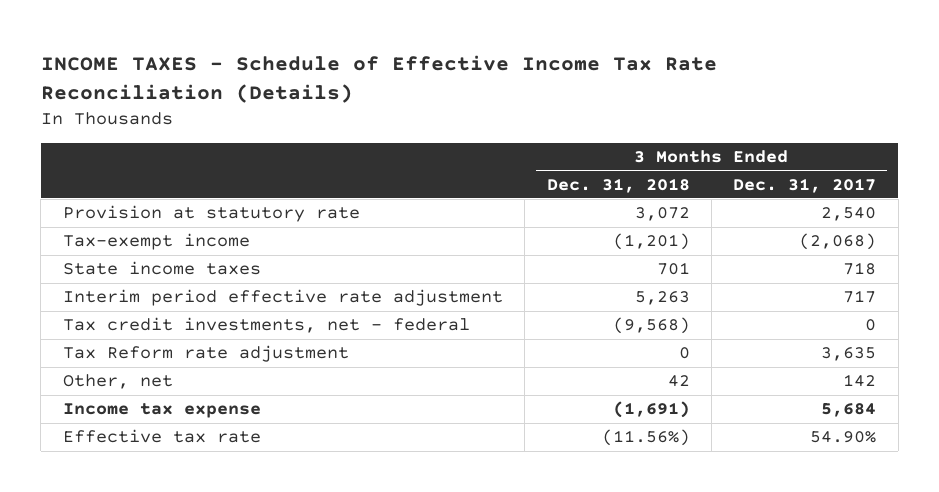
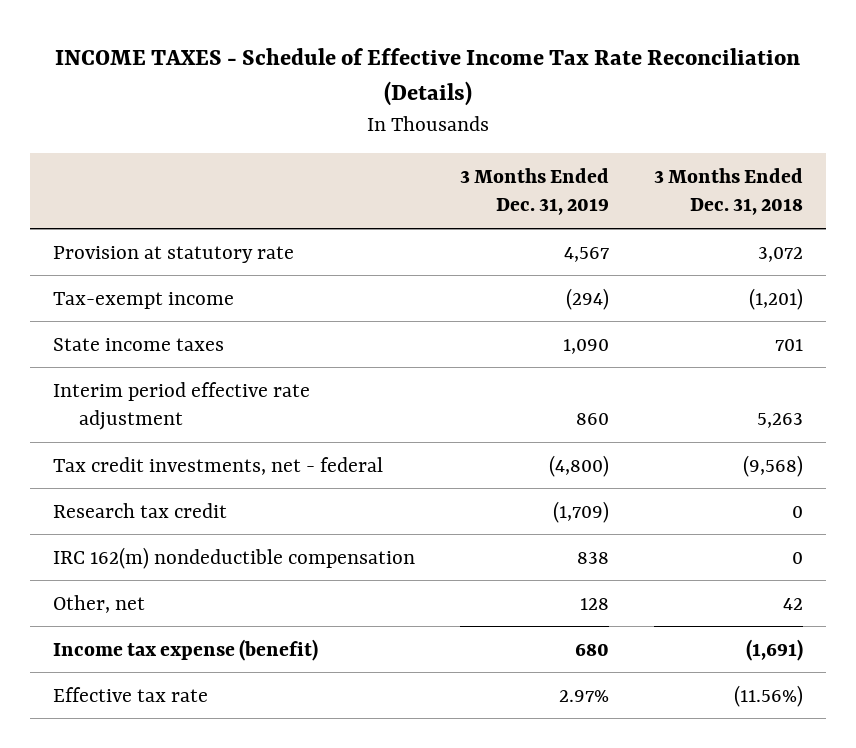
[733,177,877,193] Dec. 31, 2017 -> none
none -> [460,167,610,216] 3 Months Ended Dec. 31, 2019
[62,345,349,363] Tax Reform rate adjustment -> none
none -> [52,502,227,518] Research tax credit
none -> [52,546,415,569] IRC 162(m) nondeductible compensation
[62,403,261,419] Income tax expense -> [52,638,318,661] Income tax expense (benefit)

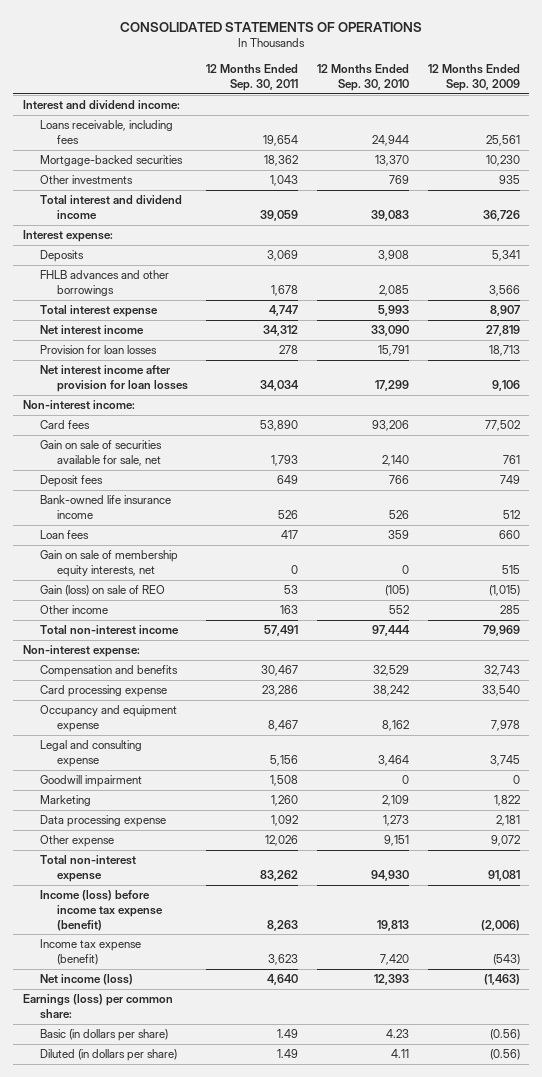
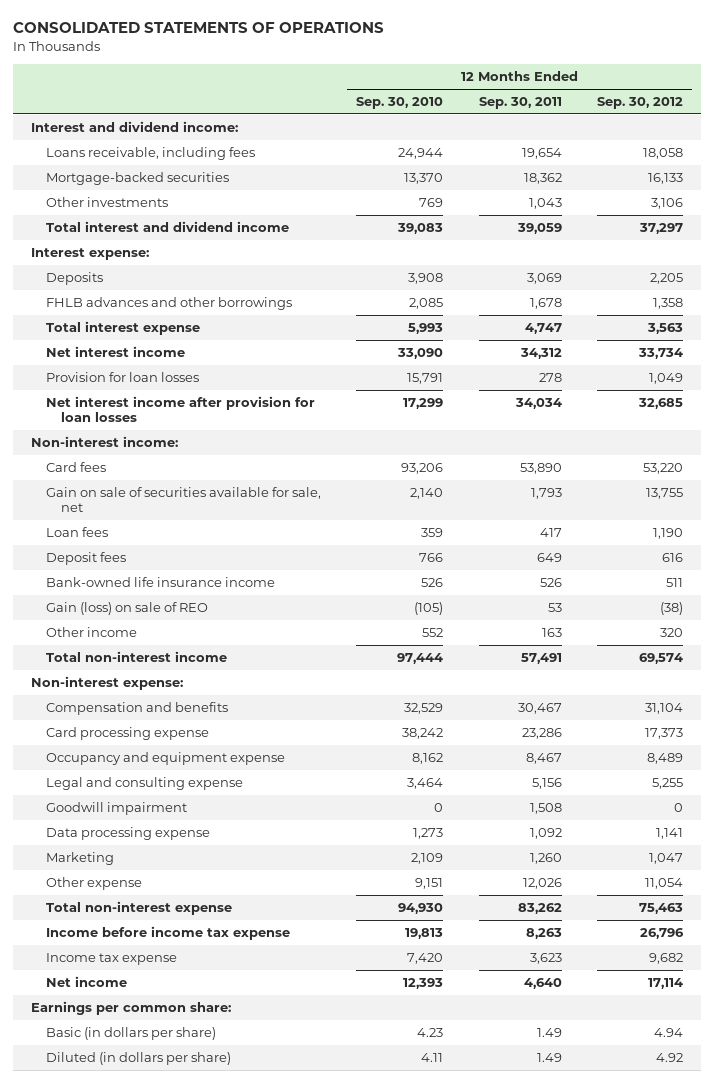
[427,64,520,92] 12 Months Ended Sep. 30, 2009 -> none
none -> [597,97,684,110] Sep. 30, 2012
[39,530,89,540] Loan fees -> [45,526,108,537] Loan fees
[39,550,178,577] Gain on sale of membership equity interests, net -> none
[39,795,91,807] Marketing -> [45,851,114,865] Marketing
[39,890,163,931] Income (loss) before income tax expense (benefit) -> [45,925,290,940] Income before income tax expense
[39,939,141,965] Income tax expense (benefit) -> [45,952,177,965] Income tax expense
[39,974,133,986] Net income (loss) -> [45,975,127,987] Net income
[22,994,173,1019] Earnings (loss) per common share: -> [30,1000,231,1015] Earnings per common share:

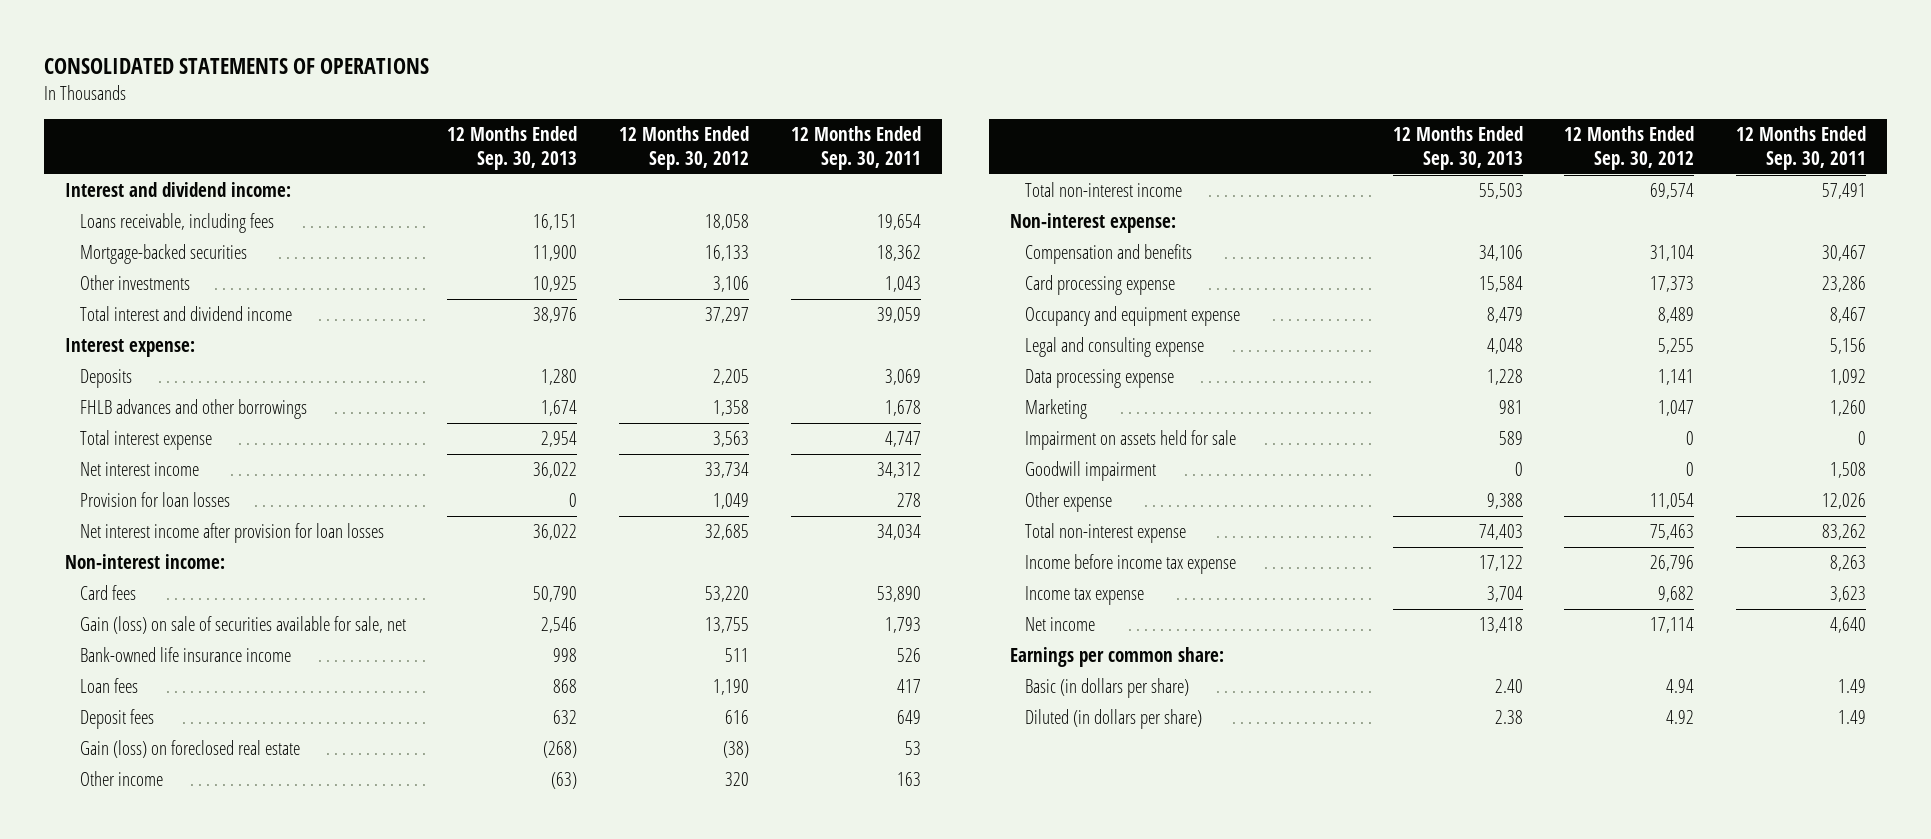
[356,97,444,110] Sep. 30, 2010 -> none
none -> [447,126,578,171] 12 Months Ended Sep. 30, 2013
[45,486,321,513] Gain on sale of securities available for sale, net -> [79,616,406,635] Gain (loss) on sale of securities available for sale, net
[45,576,275,587] Bank-owned life insurance income -> [79,647,291,663] Bank-owned life insurance income
[45,601,208,615] Gain (loss) on sale of REO -> [79,740,300,759] Gain (loss) on foreclosed real estate
none -> [1024,430,1236,451] Impairment on assets held for sale
[45,801,187,815] Goodwill impairment -> [1024,461,1156,482] Goodwill impairment

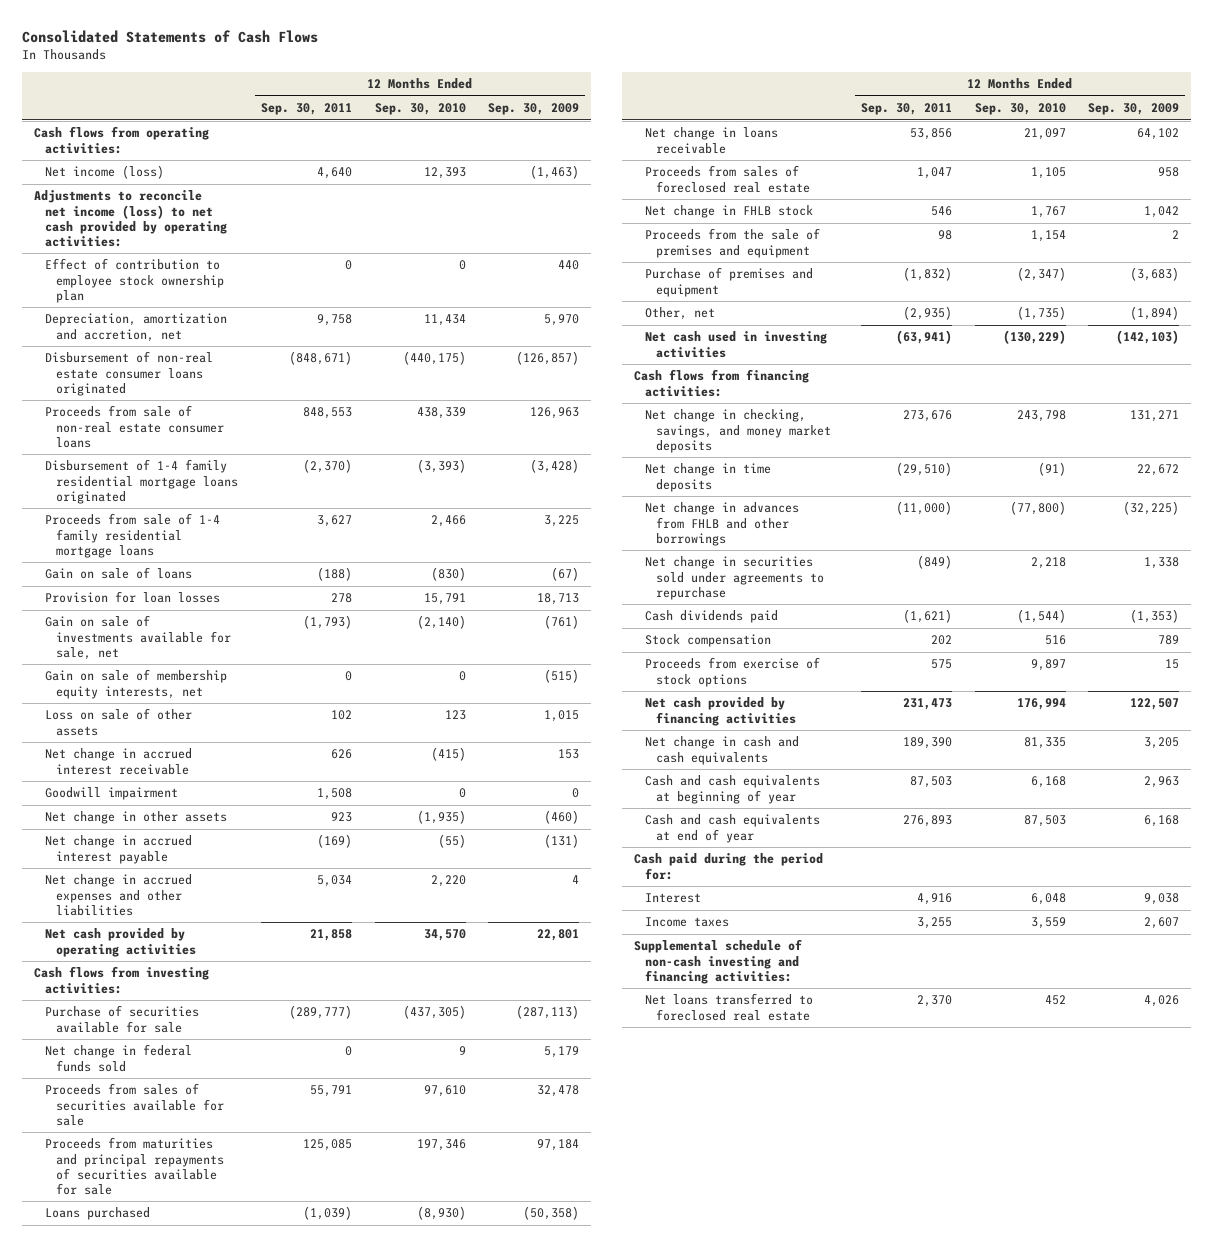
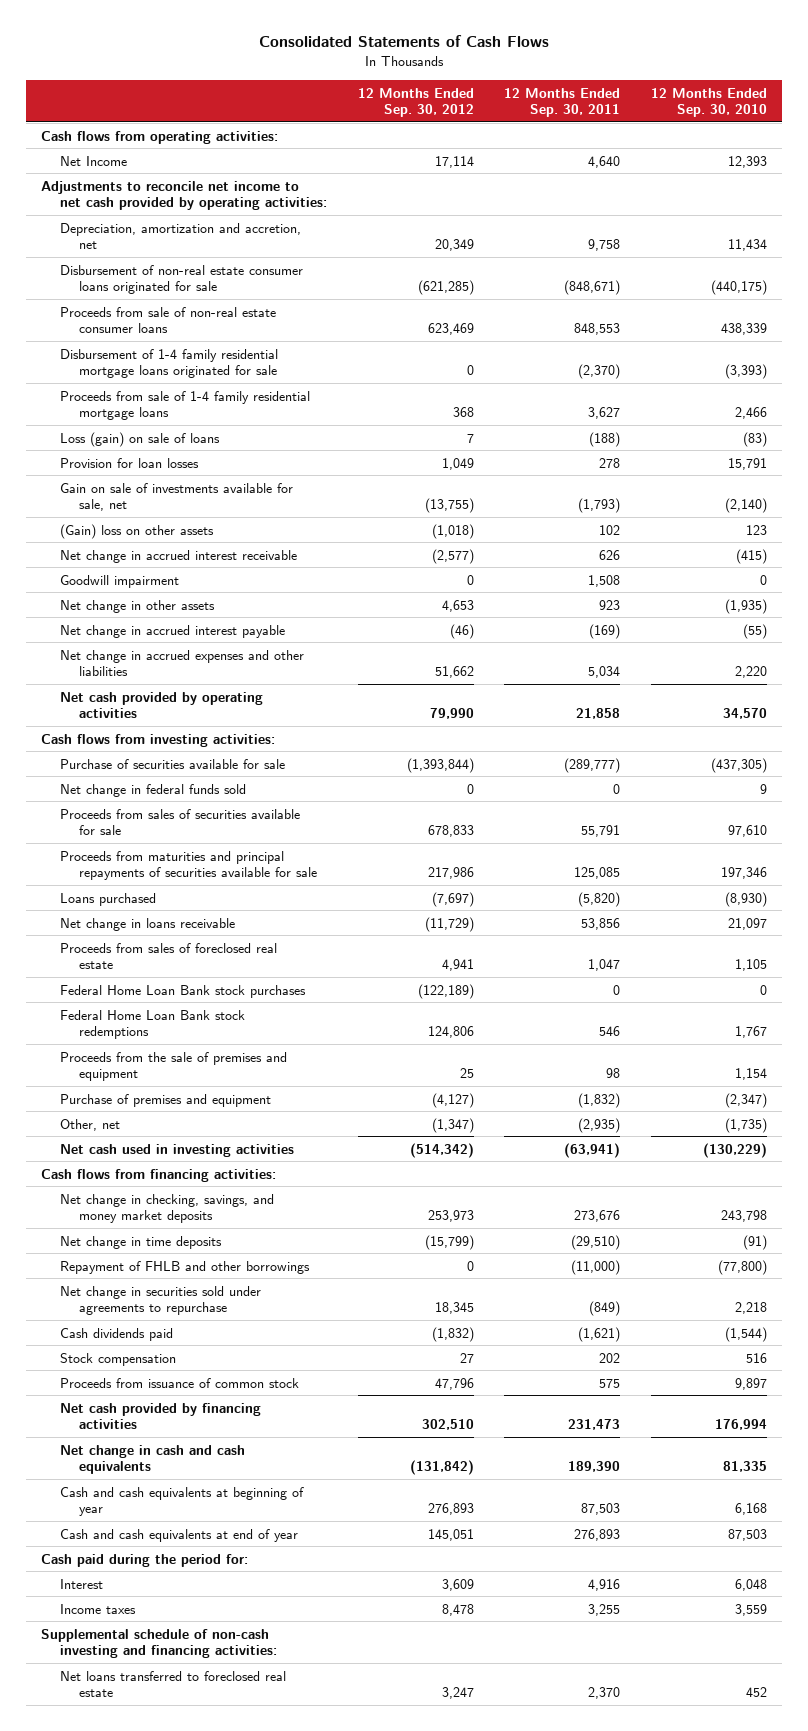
[488,103,580,116] Sep. 30, 2009 -> none
none -> [357,87,474,117] 12 Months Ended Sep. 30, 2012
[45,258,225,303] Effect of contribution to employee stock ownership plan -> none
[45,165,165,180] Net income (loss) -> [59,155,127,166] Net Income
[33,190,228,247] Adjustments to reconcile net income (loss) to net cash provided by operating activities: -> [41,180,327,210] Adjustments to reconcile net income to net cash provided by operating activities:
[45,351,214,396] Disbursement of non-real estate consumer loans originated -> [59,264,303,294] Disbursement of non-real estate consumer loans originated for sale
[45,459,239,504] Disbursement of 1-4 family residential mortgage loans originated -> [59,348,278,378] Disbursement of 1-4 family residential mortgage loans originated for sale
[45,567,193,580] Gain on sale of loans -> [59,431,220,447] Loss (gain) on sale of loans
[430,567,466,582] (830) -> [743,431,768,447] (83)
[45,669,228,699] Gain on sale of membership equity interests, net -> none
[45,708,193,736] Loss on sale of other assets -> [59,523,214,539] (Gain) loss on other assets
[303,1206,353,1221] (1,039) -> [578,891,621,907] (5,820)
none -> [59,984,306,998] Federal Home Loan Bank stock purchases
[645,205,814,219] Net change in FHLB stock -> [59,1009,245,1039] Federal Home Loan Bank stock redemptions
[645,502,800,546] Net change in advances from FHLB and other borrowings -> [59,1260,310,1274] Repayment of FHLB and other borrowings
[645,657,821,687] Proceeds from exercise of stock options -> [59,1377,299,1388] Proceeds from issuance of common stock

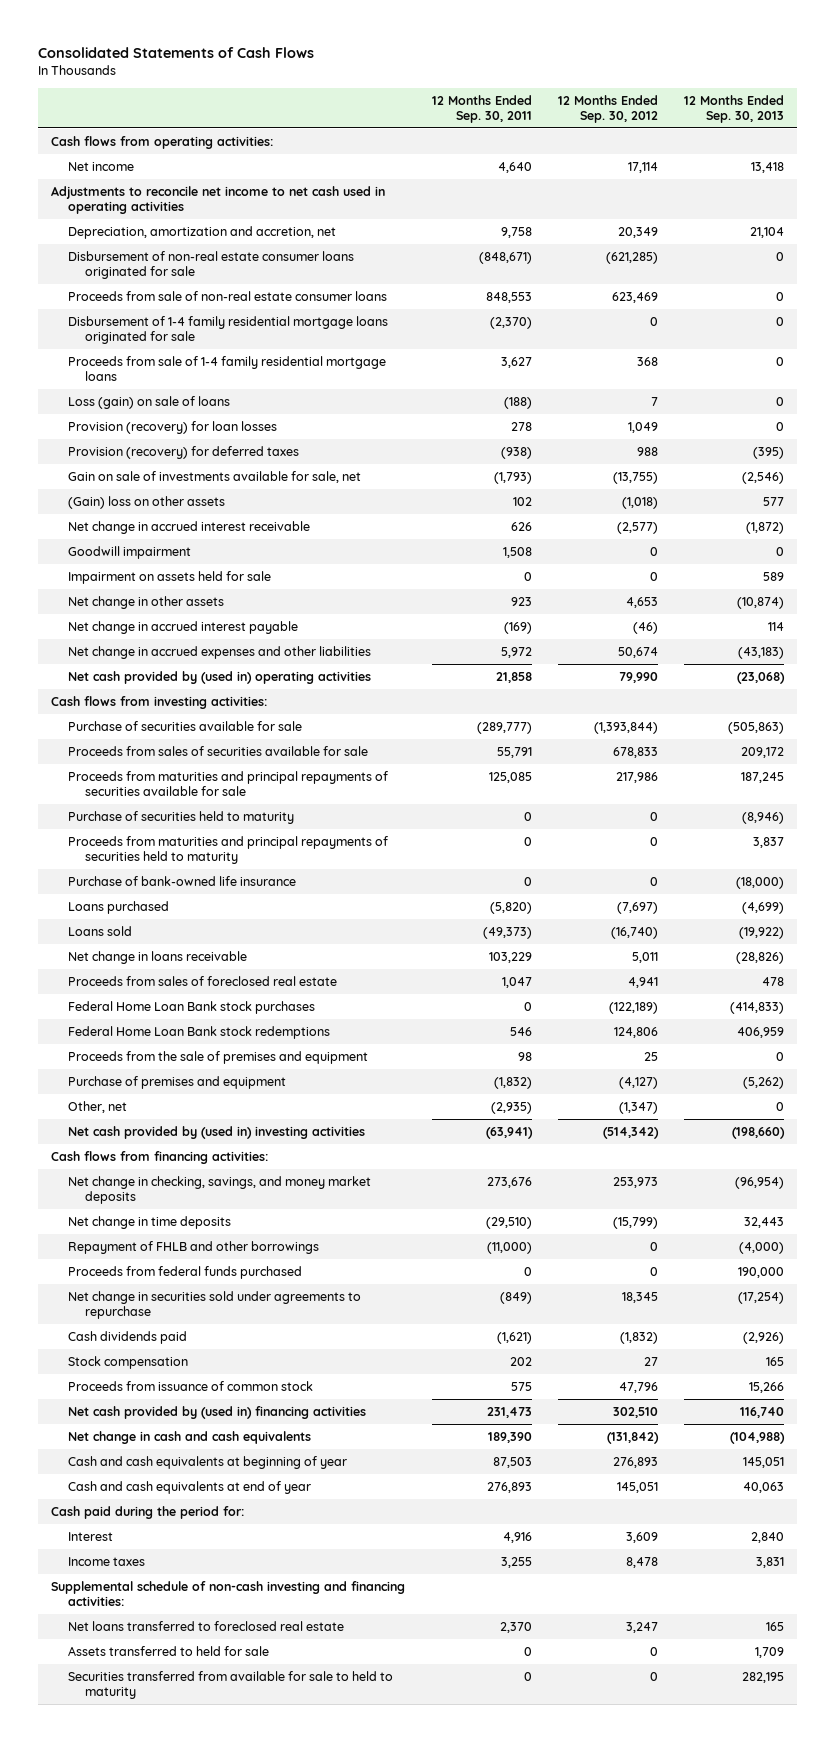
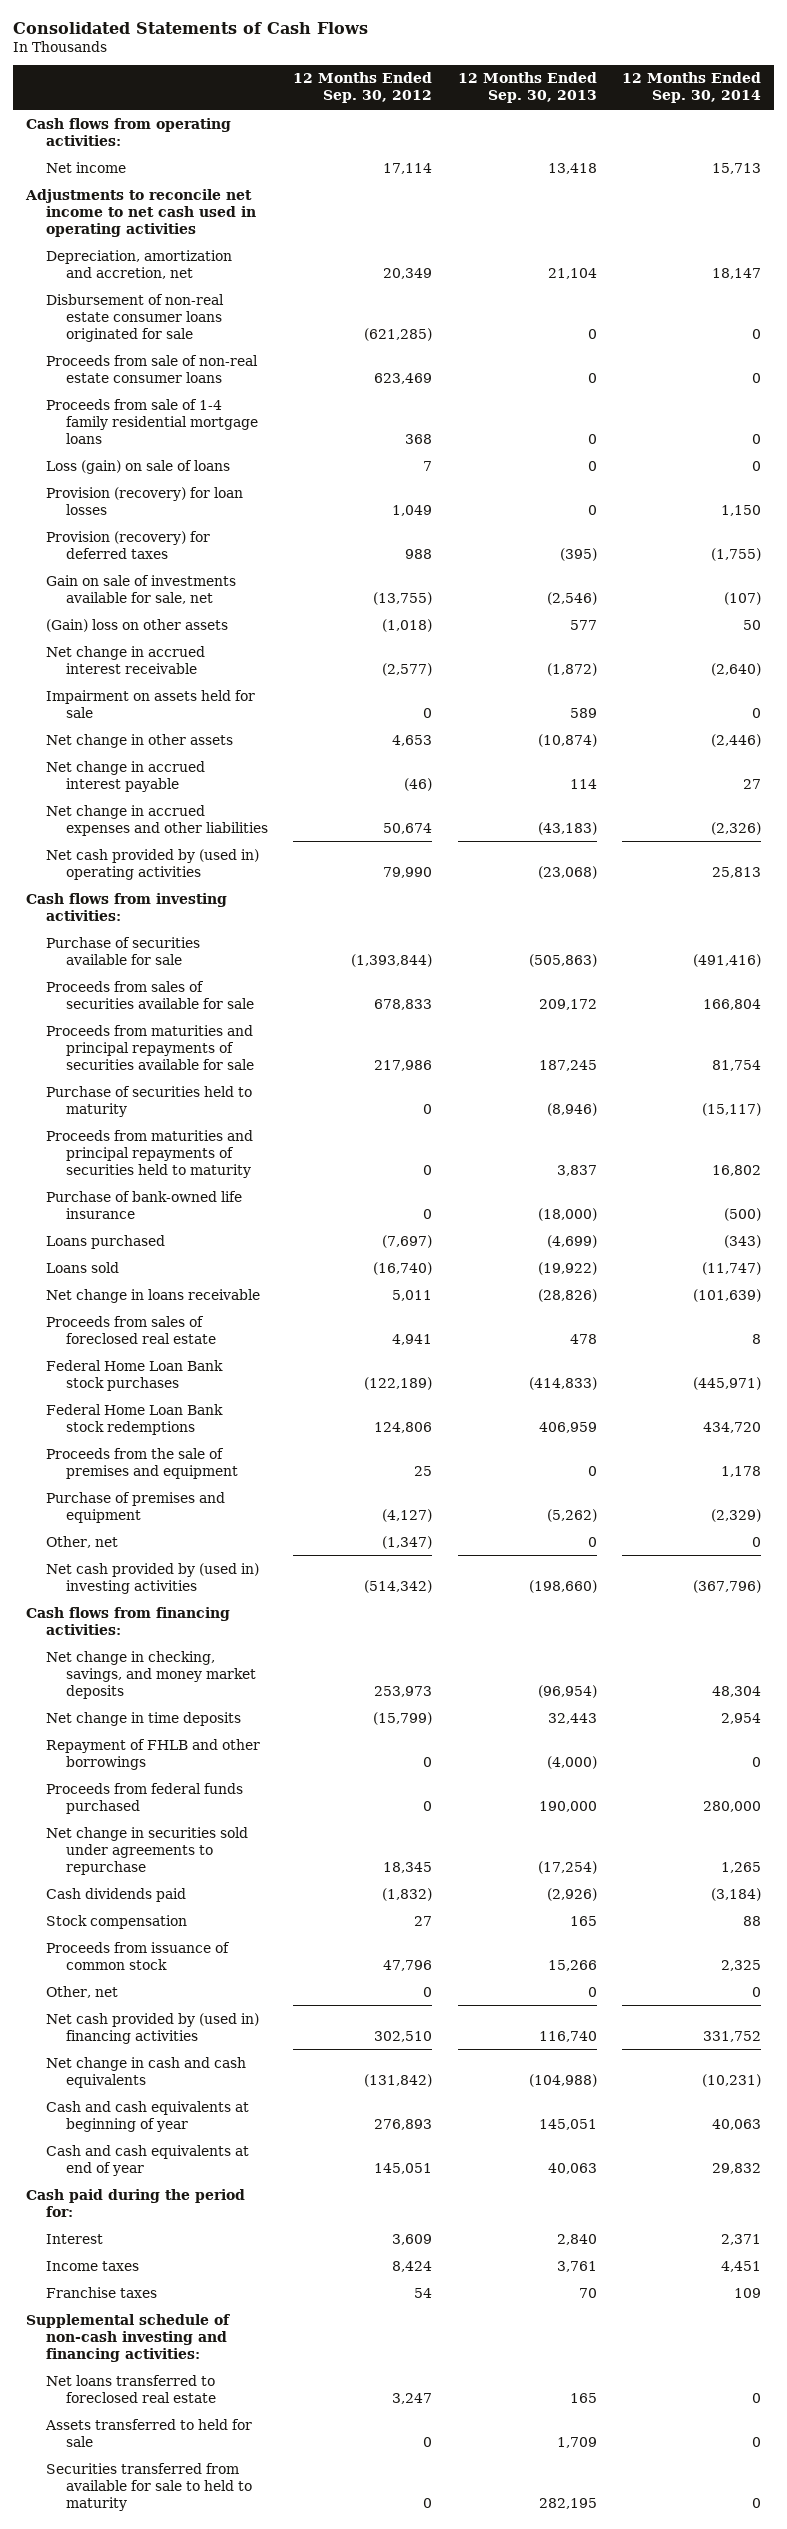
[431,94,532,123] 12 Months Ended Sep. 30, 2011 -> none
none -> [622,72,762,104] 12 Months Ended Sep. 30, 2014
[68,315,389,345] Disbursement of 1-4 family residential mortgage loans originated for sale -> none
[68,545,192,559] Goodwill impairment -> none
none -> [45,1985,118,1998] Other, net
[625,1556,658,1568] 8,478 -> [392,2260,433,2272] 8,424
[755,1556,784,1568] 3,831 -> [556,2260,597,2272] 3,761
none -> [45,2286,157,2298] Franchise taxes

